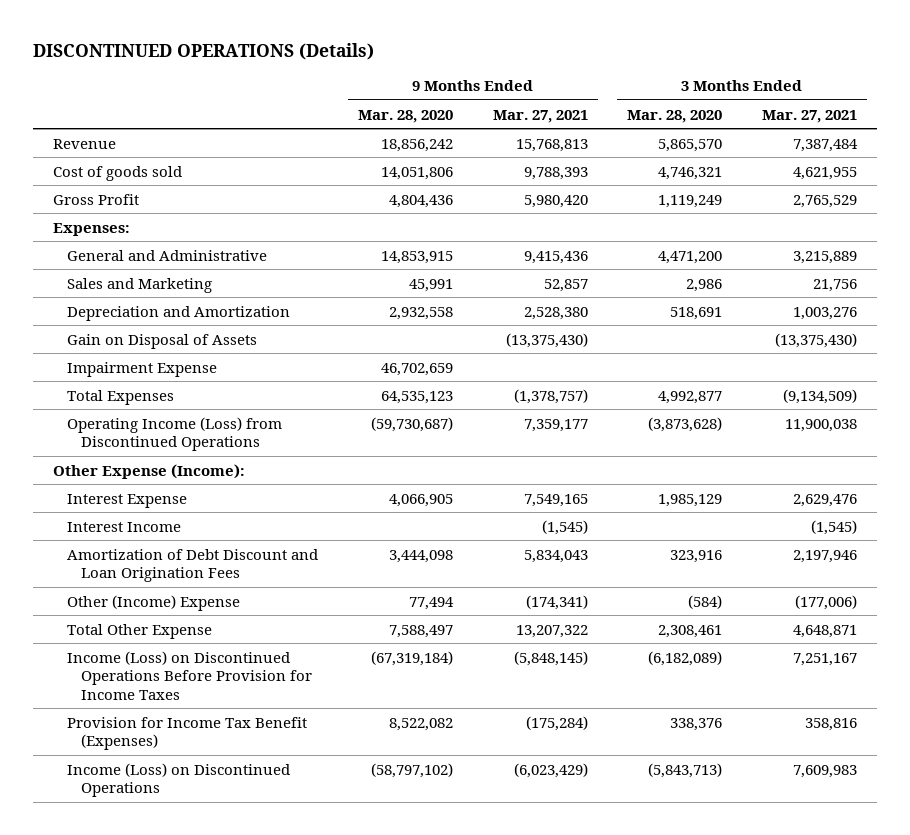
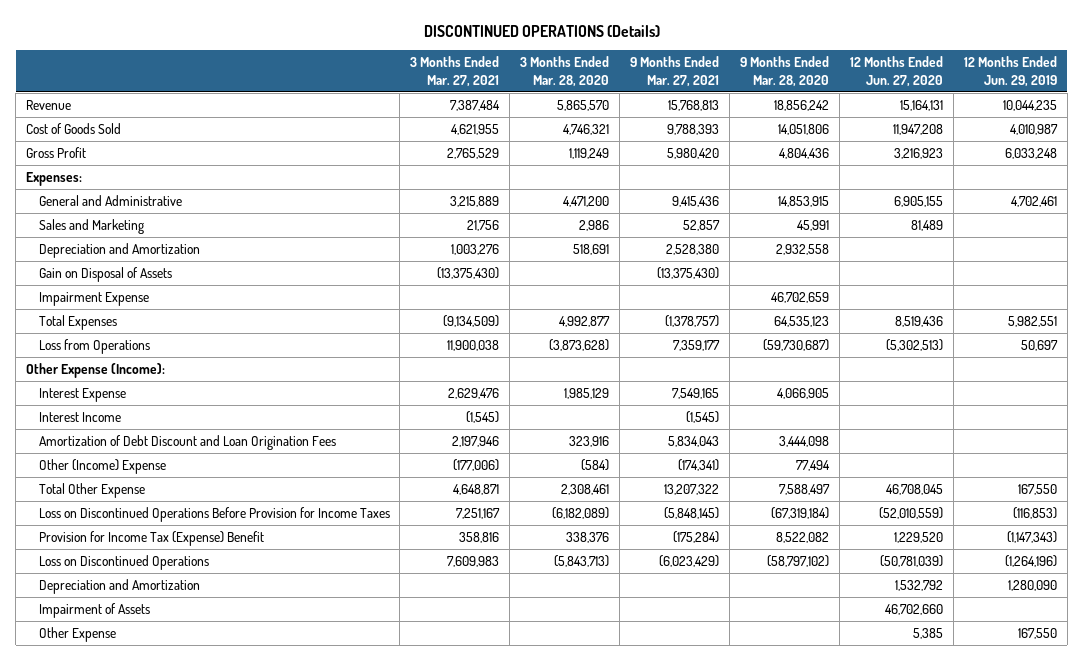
none -> [850,56,944,87] 12 Months Ended Jun. 27, 2020
none -> [963,56,1057,87] 12 Months Ended Jun. 29, 2019
[52,165,182,181] Cost of goods sold -> [26,122,122,134] Cost of Goods Sold
[66,416,282,452] Operating Income (Loss) from Discontinued Operations -> [38,338,150,354] Loss from Operations
[66,650,312,700] Income (Loss) on Discontinued Operations Before Provision for Income Taxes -> [38,506,390,522] Loss on Discontinued Operations Before Provision for Income Taxes
[66,716,307,751] Provision for Income Tax Benefit (Expenses) -> [38,530,264,546] Provision for Income Tax (Expense) Benefit
[66,762,290,798] Income (Loss) on Discontinued Operations -> [38,554,209,570] Loss on Discontinued Operations
none -> [38,578,200,594] Depreciation and Amortization
none -> [38,602,150,618] Impairment of Assets
none -> [38,626,116,642] Other Expense

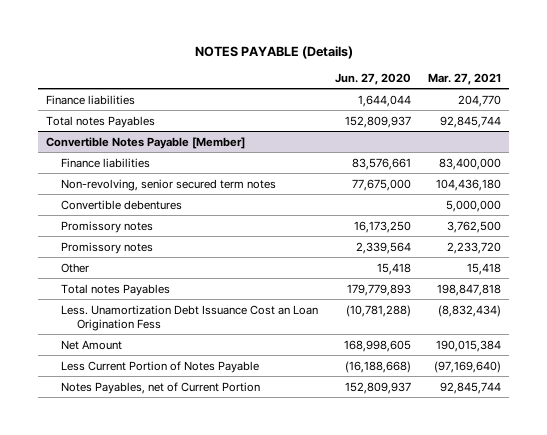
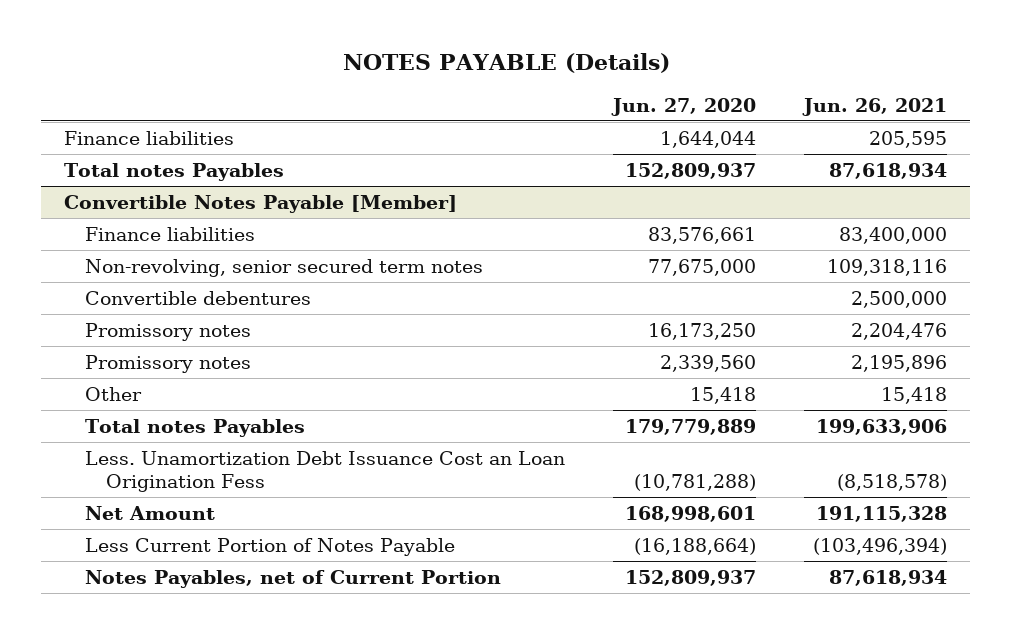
[427,72,501,85] Mar. 27, 2021 -> none
none -> [801,97,947,116] Jun. 26, 2021
[356,241,412,254] 2,339,564 -> [659,354,756,372] 2,339,560
[347,283,412,296] 179,779,893 -> [624,418,756,435] 179,779,889
[344,339,412,352] 168,998,605 -> [624,505,756,522] 168,998,601
[345,360,412,373] (16,188,668) -> [633,537,756,555] (16,188,664)

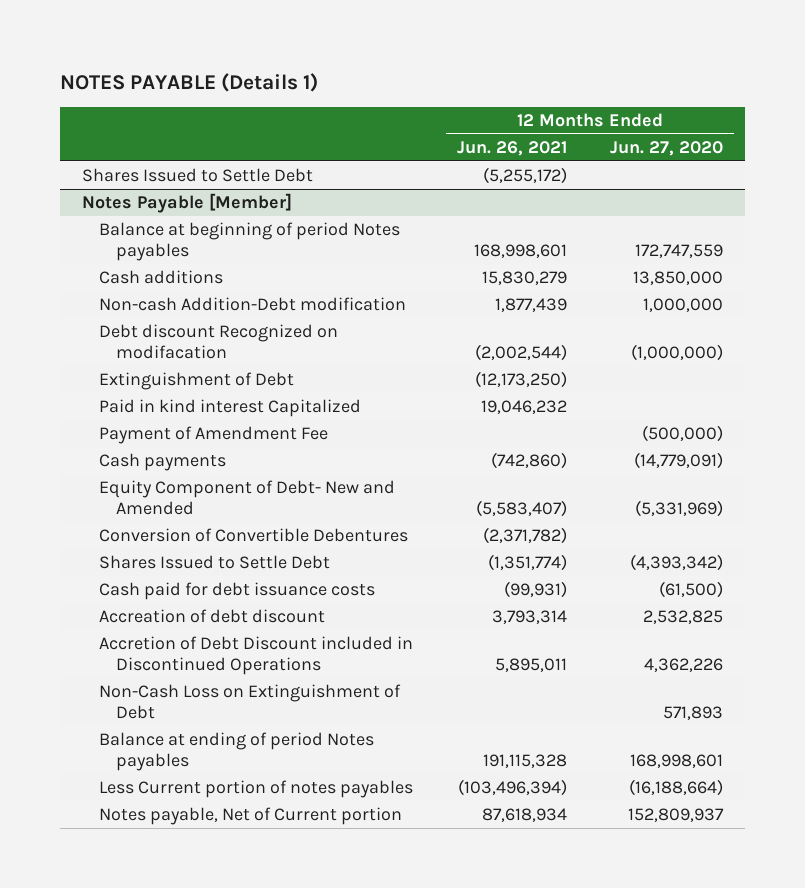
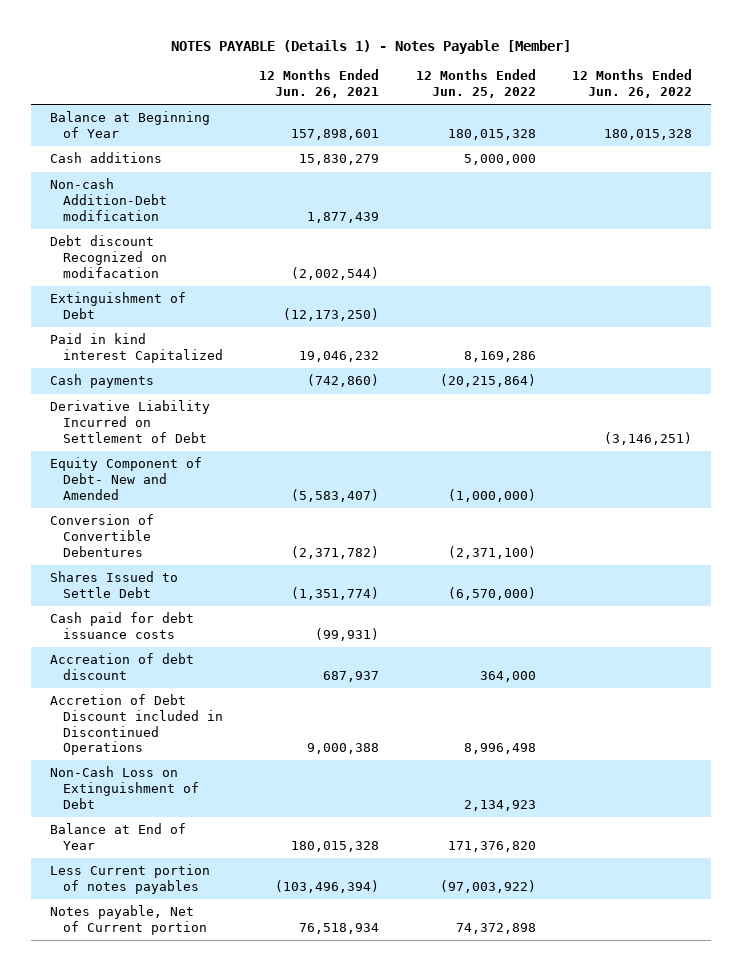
[60,72,319,92] NOTES PAYABLE (Details 1) -> [171,39,572,54] NOTES PAYABLE (Details 1) - Notes Payable [Member]
[610,140,724,156] Jun. 27, 2020 -> none
none -> [415,69,536,98] 12 Months Ended Jun. 25, 2022
none -> [572,69,693,98] 12 Months Ended Jun. 26, 2022
[82,168,314,183] Shares Issued to Settle Debt -> none
[82,193,293,214] Notes Payable [Member] -> none
[99,222,401,262] Balance at beginning of period Notes payables -> [49,111,210,138] Balance at Beginning of Year
[473,244,567,259] 168,998,601 -> [291,128,380,140] 157,898,601
[99,426,329,445] Payment of Amendment Fee -> none
none -> [49,400,210,443] Derivative Liability Incurred on Settlement of Debt
[491,610,567,625] 3,793,314 -> [323,670,380,682] 687,937
[494,658,567,673] 5,895,011 -> [307,743,380,755] 9,000,388
[99,732,375,772] Balance at ending of period Notes payables -> [49,823,186,850] Balance at End of Year
[482,754,567,769] 191,115,328 -> [291,840,380,852] 180,015,328
[481,808,567,823] 87,618,934 -> [299,922,380,934] 76,518,934

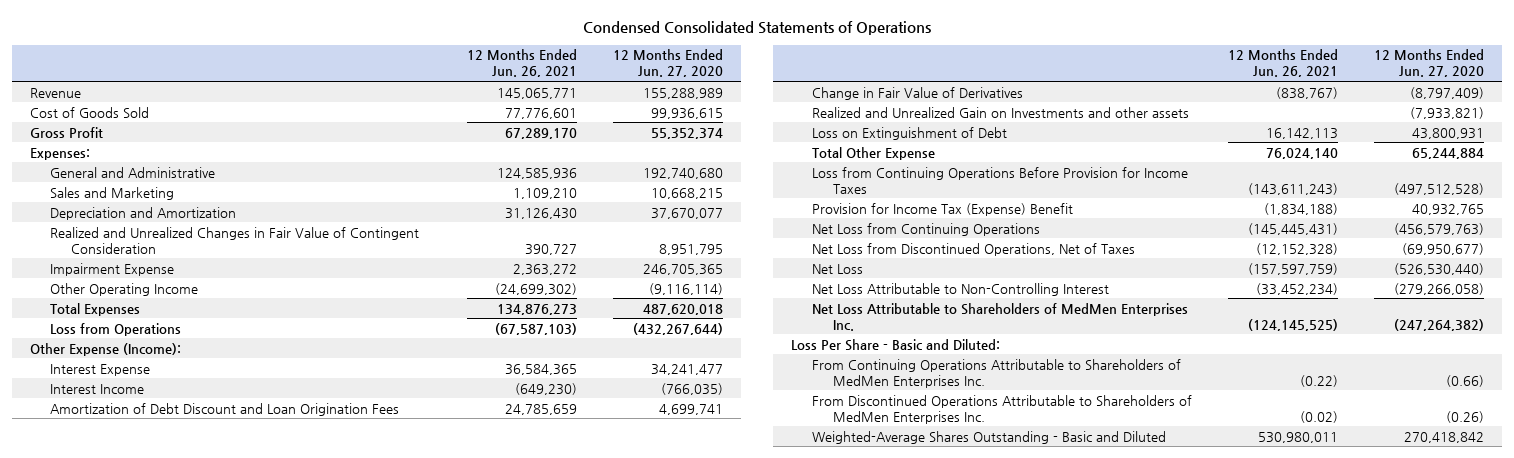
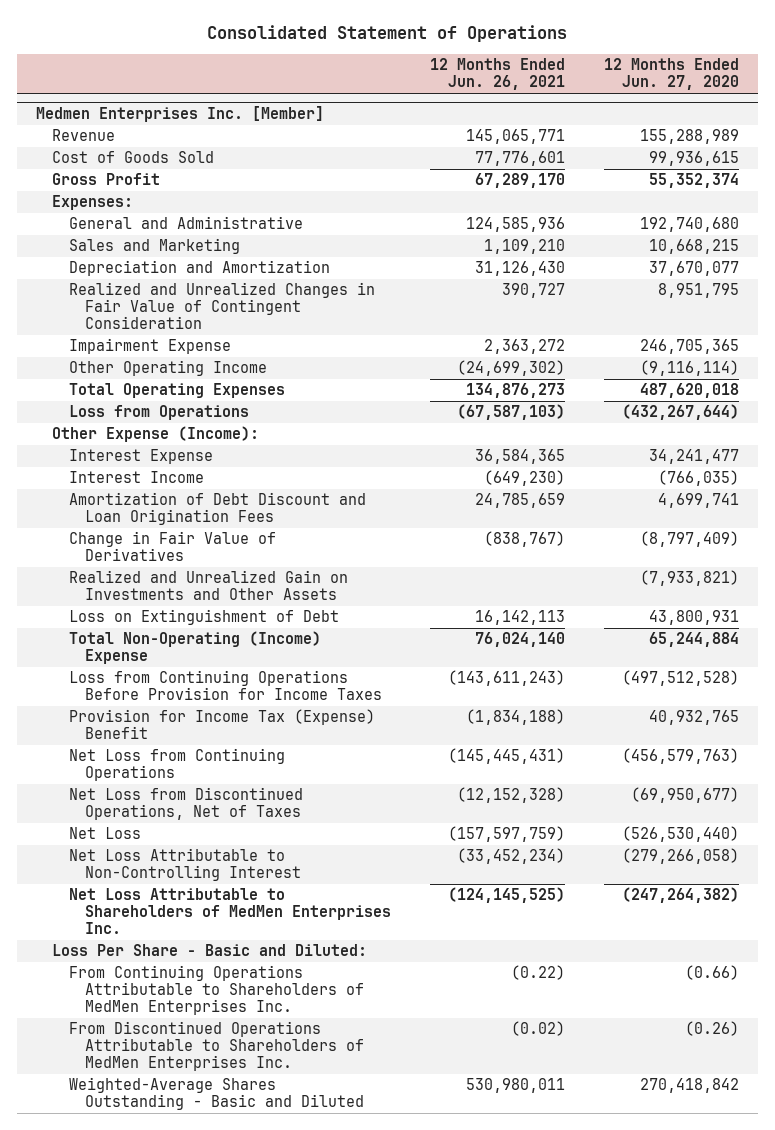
[583,20,932,35] Condensed Consolidated Statements of Operations -> [207,25,568,43] Consolidated Statement of Operations
none -> [36,105,325,122] Medmen Enterprises Inc. [Member]
[50,302,141,316] Total Expenses -> [68,383,285,399] Total Operating Expenses
[812,106,1190,118] Realized and Unrealized Gain on Investments and other assets -> [68,570,348,601] Realized and Unrealized Gain on Investments and Other Assets
[812,146,936,160] Total Other Expense -> [68,631,321,665] Total Non-Operating (Income) Expense

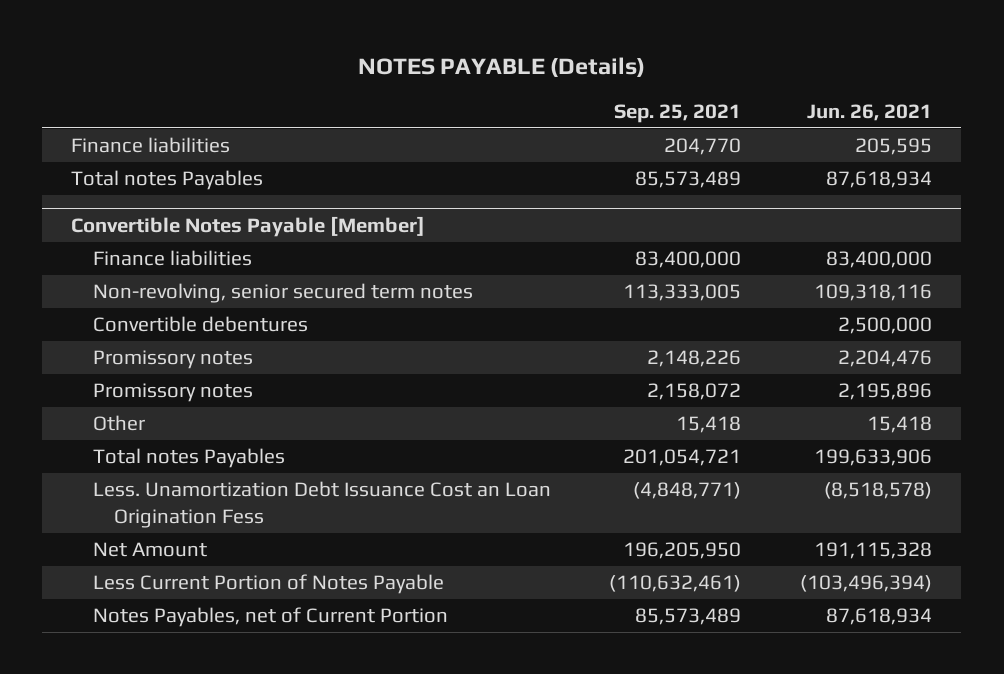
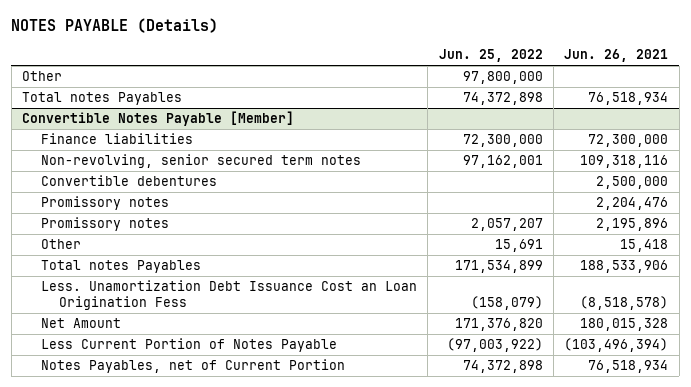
[614,103,742,123] Sep. 25, 2021 -> none
none -> [438,49,543,63] Jun. 25, 2022
[71,137,231,154] Finance liabilities -> none
none -> [22,71,63,82] Other
[826,171,933,189] 87,618,934 -> [588,92,669,106] 76,518,934
[826,251,933,269] 83,400,000 -> [588,134,669,148] 72,300,000
[814,449,933,467] 199,633,906 -> [580,260,669,274] 188,533,906
[814,542,933,560] 191,115,328 -> [580,318,669,332] 180,015,328
[826,608,933,626] 87,618,934 -> [588,360,669,374] 76,518,934

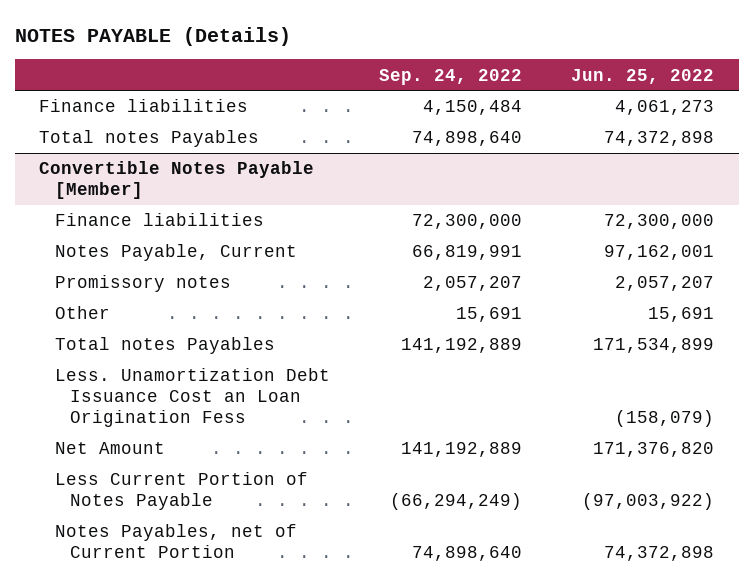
[564,49,669,63] Jun. 26, 2021 -> none
none -> [378,68,522,85] Sep. 24, 2022
[22,71,63,82] Other -> none
none -> [39,99,249,113] Finance liabilities
[40,175,217,187] Convertible debentures -> none
[40,196,169,211] Promissory notes -> none
[40,154,361,169] Non-revolving, senior secured term notes -> [54,244,297,262] Notes Payable, Current

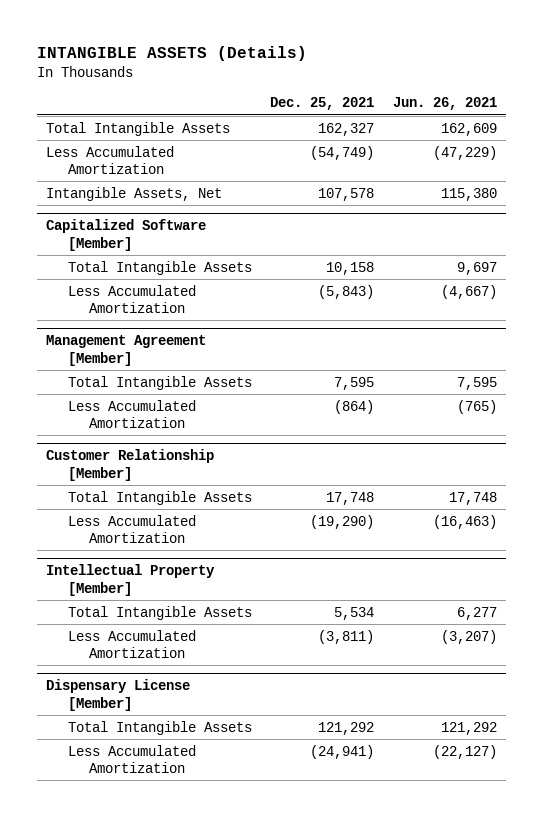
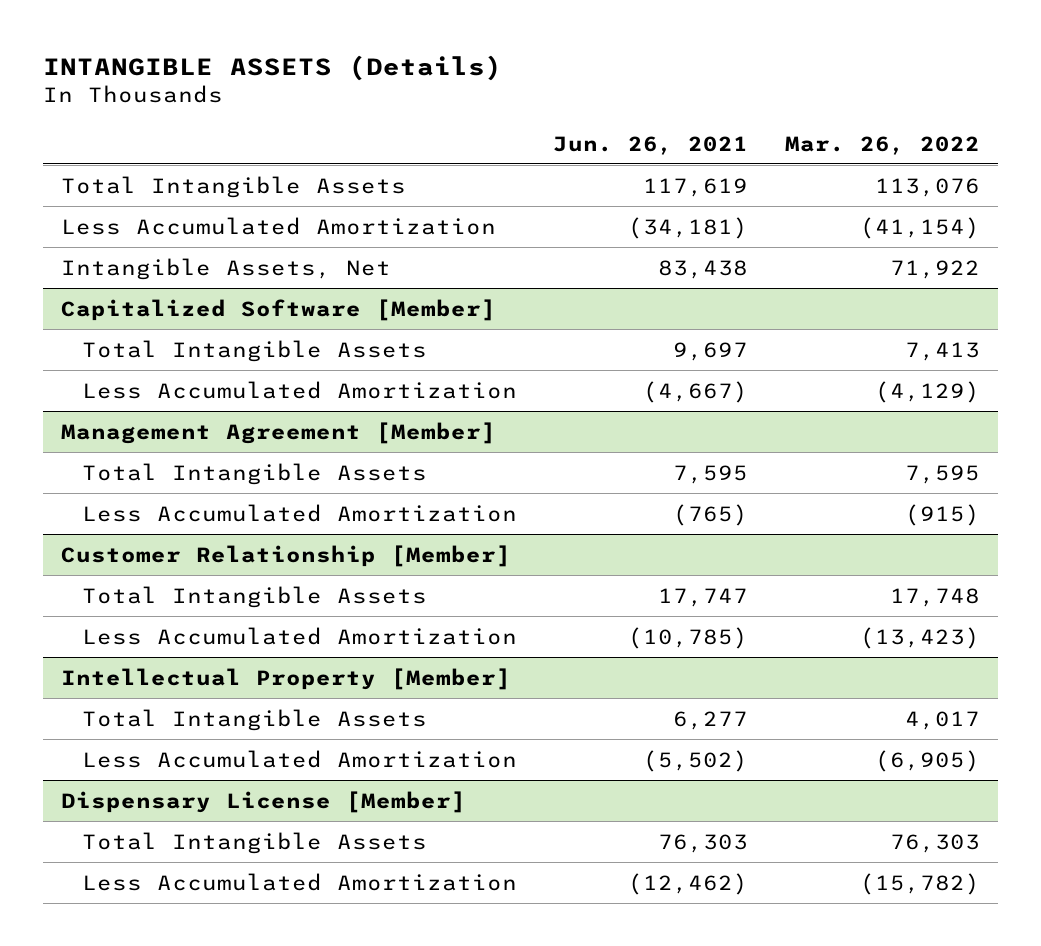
[270,97,375,111] Dec. 25, 2021 -> none
none -> [784,135,980,155] Mar. 26, 2022
[441,122,498,136] 162,609 -> [643,177,749,197] 117,619
[433,145,498,160] (47,229) -> [628,216,749,239] (34,181)
[441,187,498,201] 115,380 -> [658,259,749,279] 83,438
[449,491,498,505] 17,748 -> [658,587,749,607] 17,747
[433,514,498,529] (16,463) -> [628,626,749,649] (10,785)
[441,629,498,644] (3,207) -> [643,749,749,772] (5,502)
[441,721,498,735] 121,292 -> [658,833,749,853] 76,303
[433,744,498,759] (22,127) -> [628,872,749,895] (12,462)

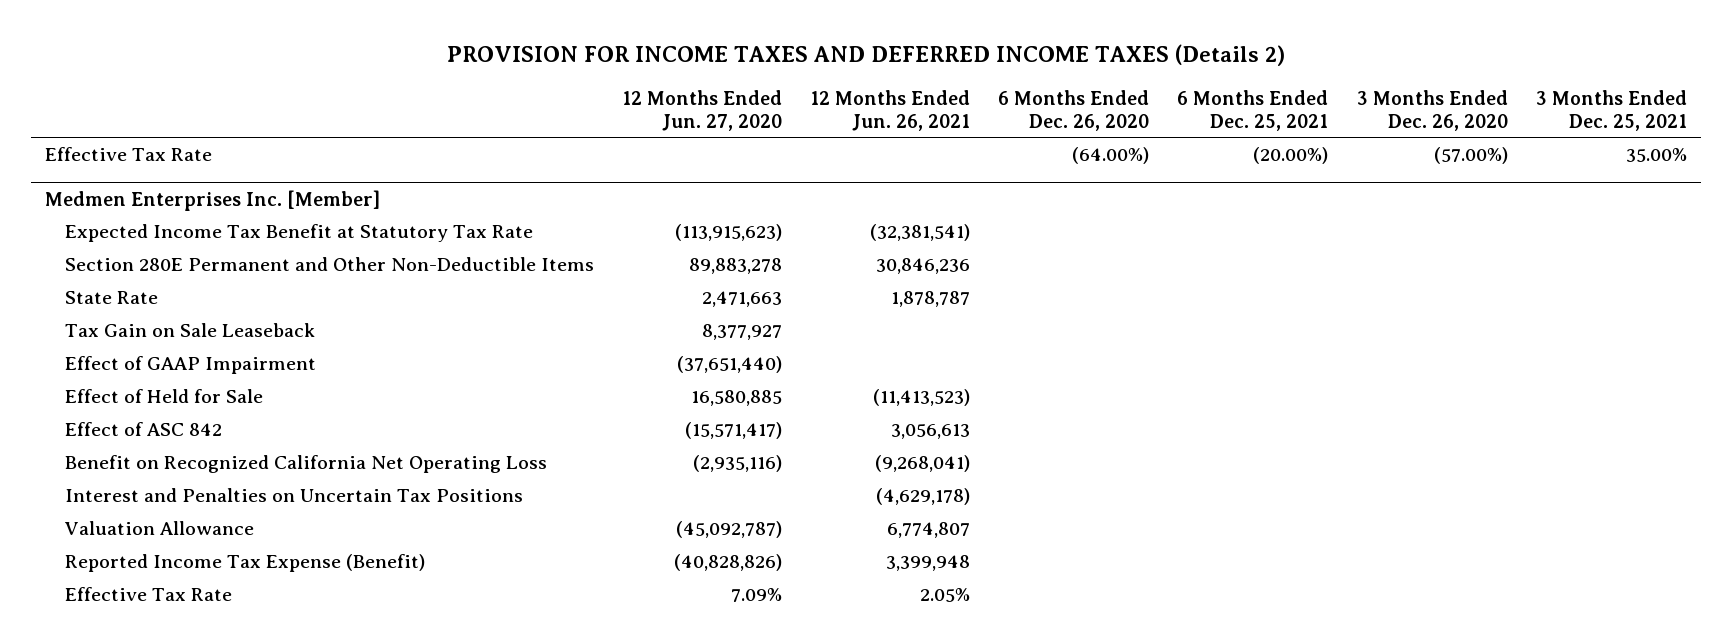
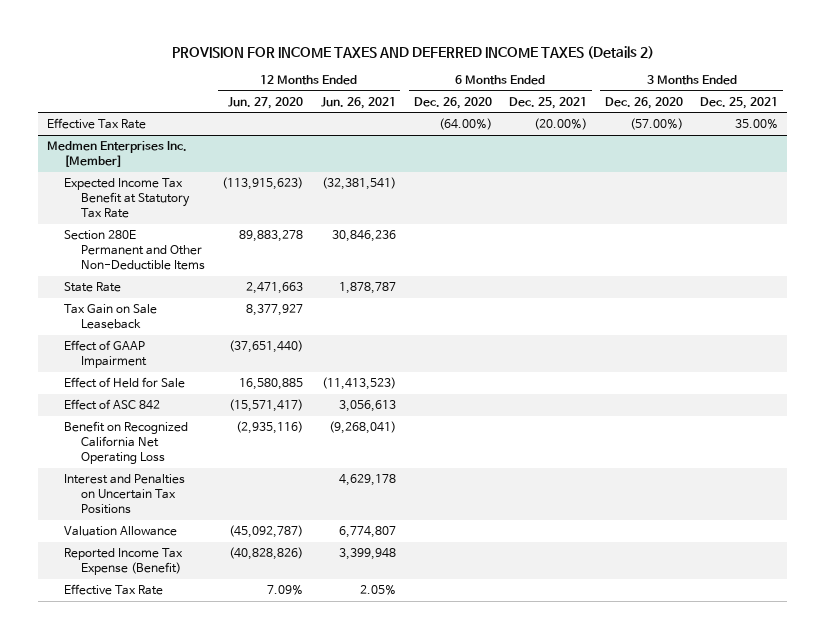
[876,488,971,506] (4,629,178) -> [338,474,396,487] 4,629,178

